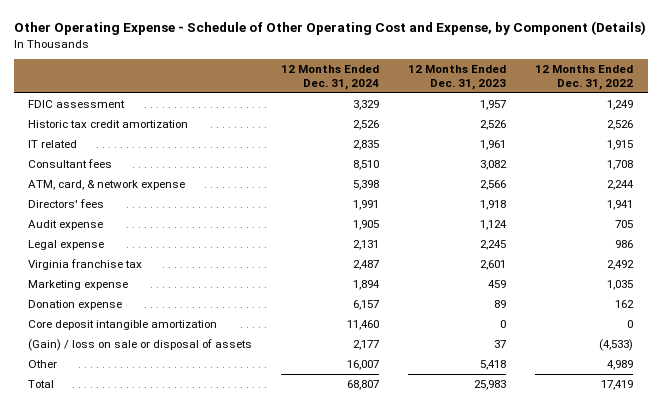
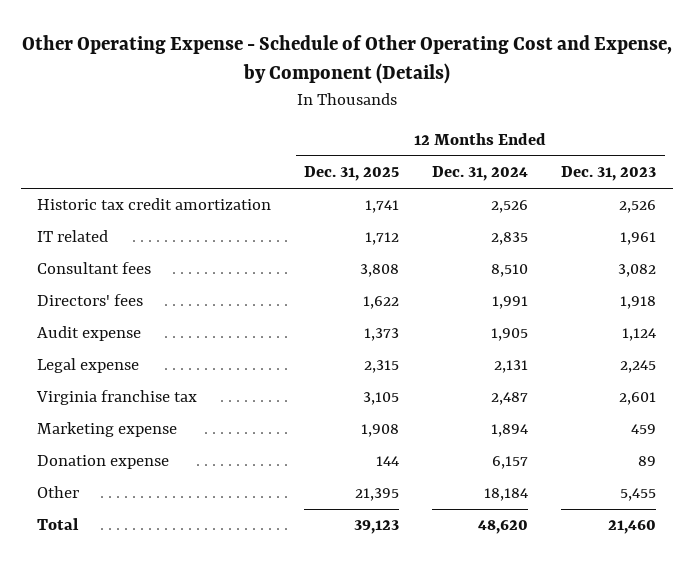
[535,65,634,90] 12 Months Ended Dec. 31, 2022 -> none
none -> [304,166,400,182] Dec. 31, 2025
[28,100,126,109] FDIC assessment -> none
[28,180,186,191] ATM, card, & network expense -> none
[28,320,218,331] Core deposit intangible amortization -> none
[28,339,253,352] (Gain) / loss on sale or disposal of assets -> none
[347,360,380,371] 16,007 -> [484,488,529,502] 18,184
[480,360,507,371] 5,418 -> [620,488,657,502] 5,455
[347,380,380,391] 68,807 -> [478,520,529,535] 48,620
[474,380,507,391] 25,983 -> [608,520,657,535] 21,460

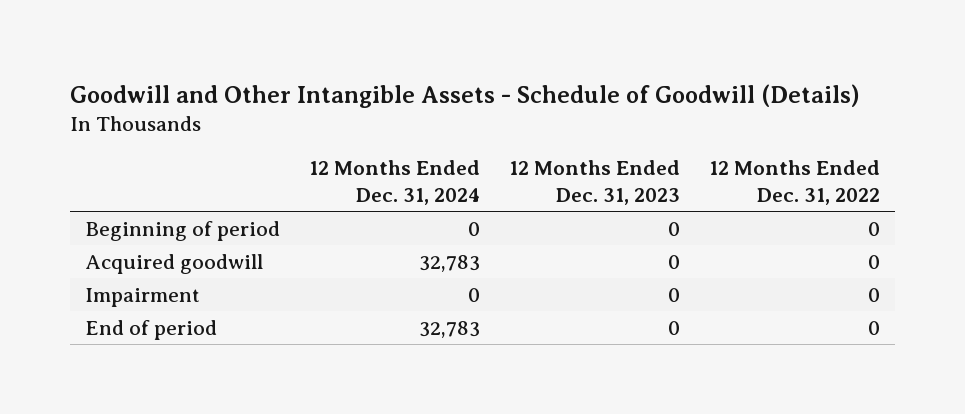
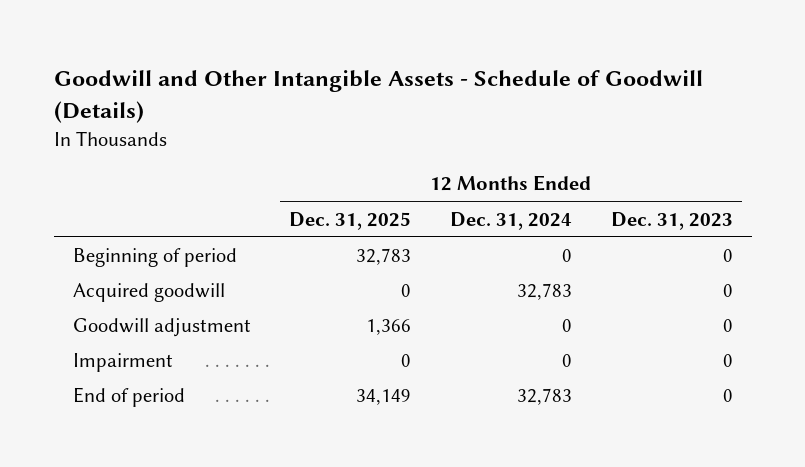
[709,160,881,206] 12 Months Ended Dec. 31, 2022 -> none
none -> [289,211,412,230] Dec. 31, 2025
none -> [72,318,251,338] Goodwill adjustment

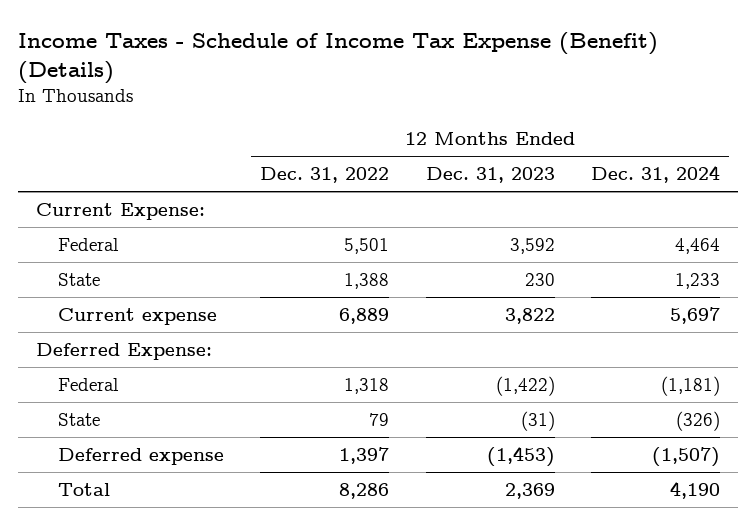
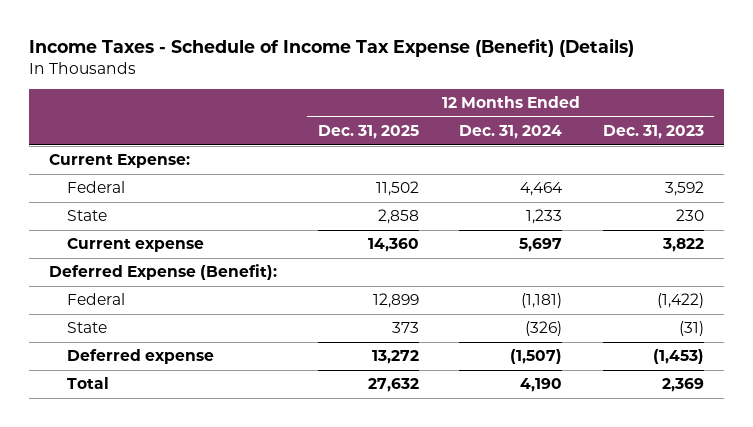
[260,167,390,184] Dec. 31, 2022 -> none
none -> [317,125,419,140] Dec. 31, 2025
[36,342,213,360] Deferred Expense: -> [49,264,278,281] Deferred Expense (Benefit):

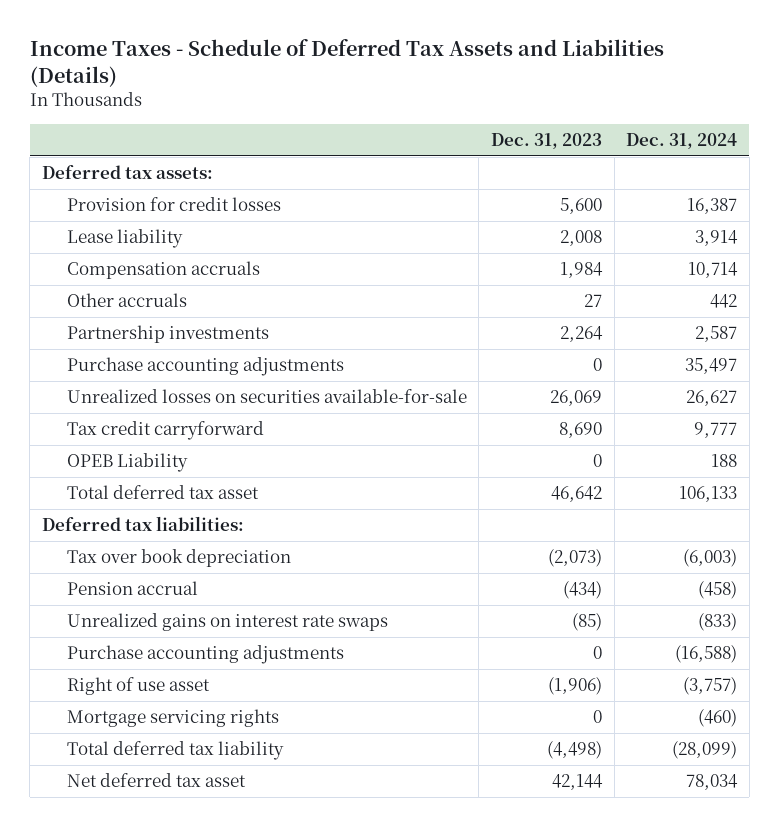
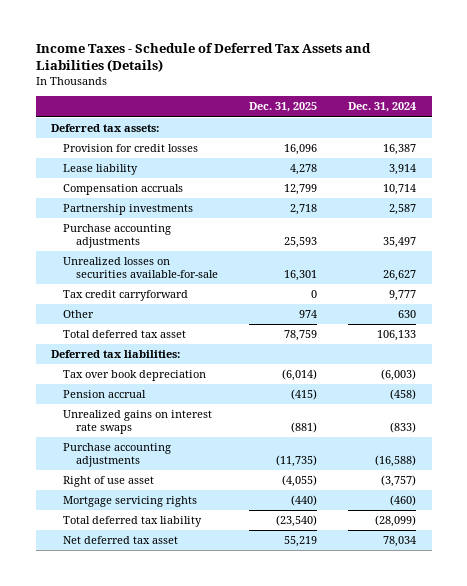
[491,132,603,149] Dec. 31, 2023 -> none
none -> [248,102,317,113] Dec. 31, 2025
[66,293,187,308] Other accruals -> none
[66,453,188,473] OPEB Liability -> none
none -> [63,310,95,319] Other

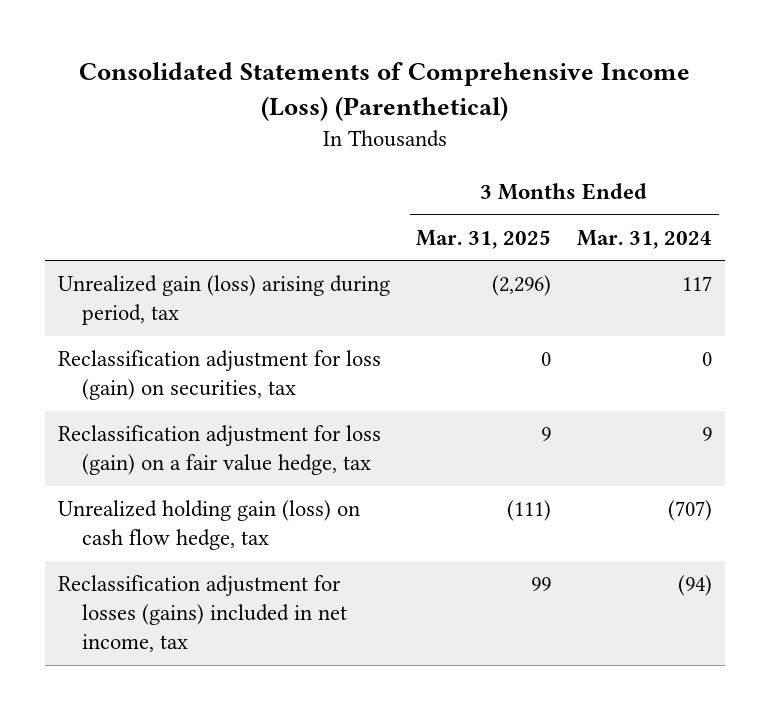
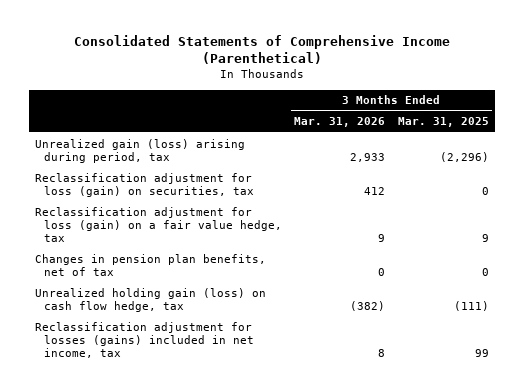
[79,61,691,122] Consolidated Statements of Comprehensive Income (Loss) (Parenthetical) -> [73,34,450,65] Consolidated Statements of Comprehensive Income (Parenthetical)
[577,229,713,249] Mar. 31, 2024 -> none
none -> [294,117,386,128] Mar. 31, 2026
none -> [34,253,266,276] Changes in pension plan benefits, net of tax

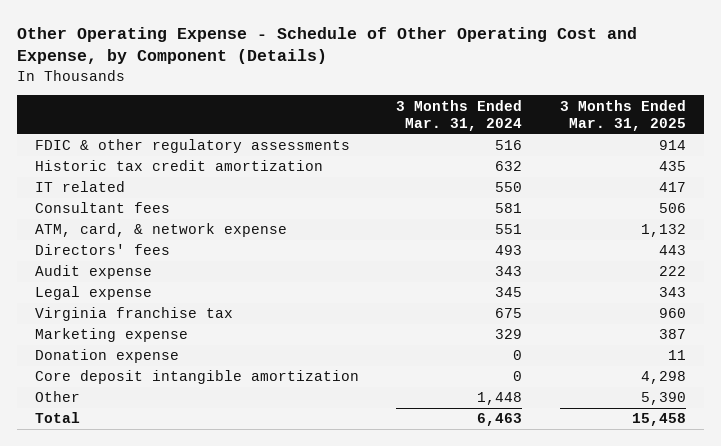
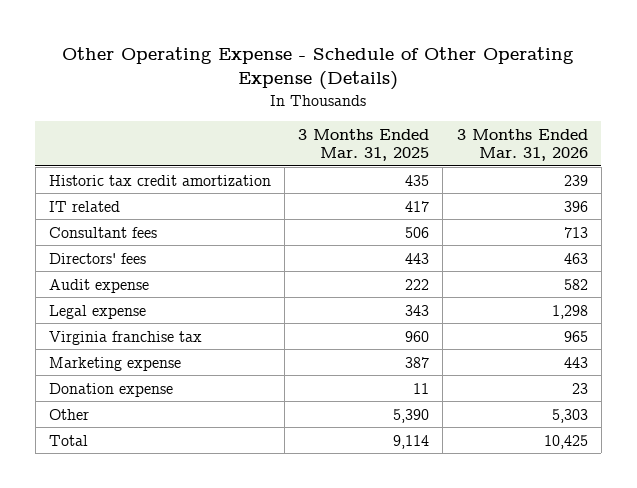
[16,27,637,65] Other Operating Expense - Schedule of Other Operating Cost and Expense, by Component (Details) -> [62,46,575,91] Other Operating Expense - Schedule of Other Operating Expense (Details)
[396,99,523,131] 3 Months Ended Mar. 31, 2024 -> none
none -> [456,128,588,161] 3 Months Ended Mar. 31, 2026
[35,139,351,154] FDIC & other regulatory assessments -> none
[35,223,288,238] ATM, card, & network expense -> none
[35,370,360,385] Core deposit intangible amortization -> none
[631,413,686,427] 15,458 -> [393,434,430,449] 9,114

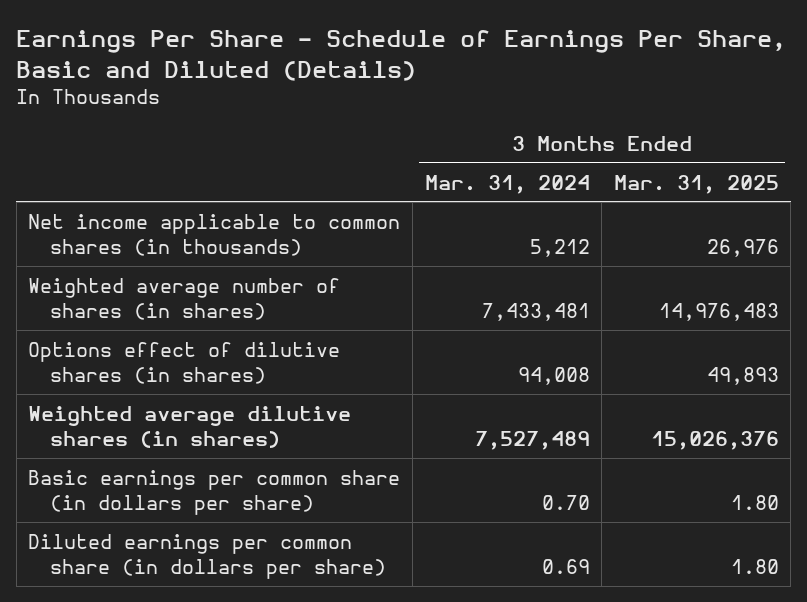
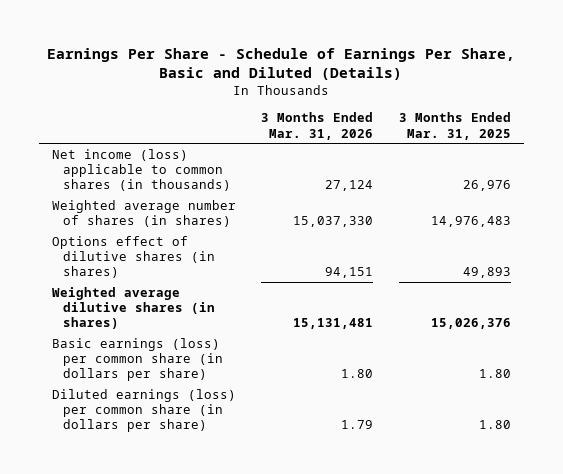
[424,174,590,194] Mar. 31, 2024 -> none
none -> [261,112,374,140] 3 Months Ended Mar. 31, 2026
[28,213,401,256] Net income applicable to common shares (in thousands) -> [51,148,232,192] Net income (loss) applicable to common shares (in thousands)
[28,469,401,515] Basic earnings per common share (in dollars per share) -> [51,337,224,382] Basic earnings (loss) per common share (in dollars per share)
[28,533,386,579] Diluted earnings per common share (in dollars per share) -> [51,388,236,433] Diluted earnings (loss) per common share (in dollars per share)

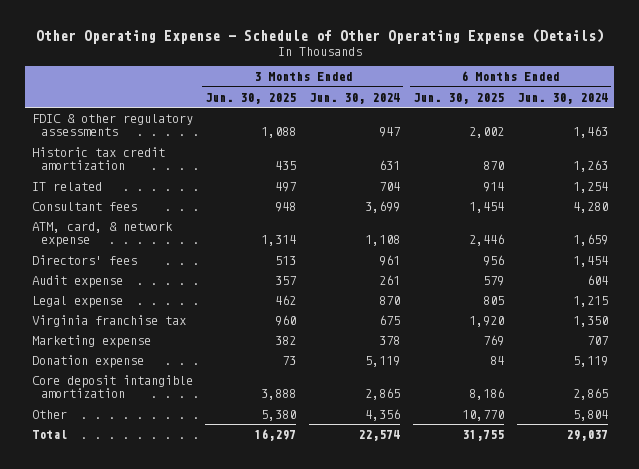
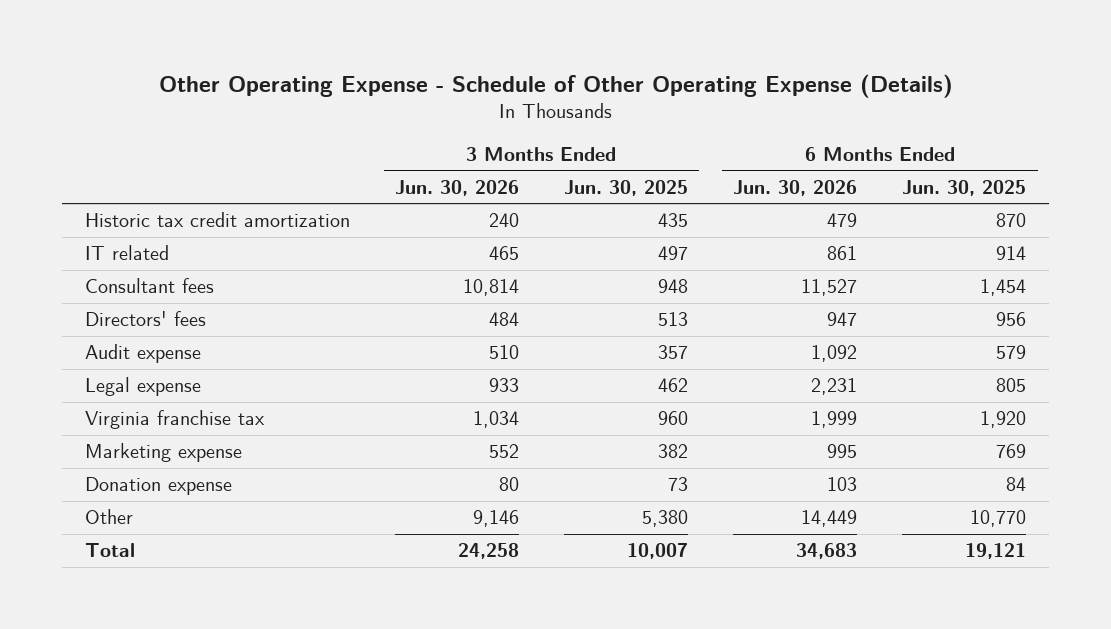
[309,92,401,104] Jun. 30, 2024 -> none
[516,92,608,104] Jun. 30, 2024 -> none
none -> [394,179,519,196] Jun. 30, 2026
none -> [733,179,858,196] Jun. 30, 2026
[31,114,193,137] FDIC & other regulatory assessments -> none
[31,222,173,248] ATM, card, & network expense -> none
[31,375,193,399] Core deposit intangible amortization -> none
[254,429,297,442] 16,297 -> [627,543,689,560] 10,007
[462,430,505,442] 31,755 -> [965,543,1027,560] 19,121

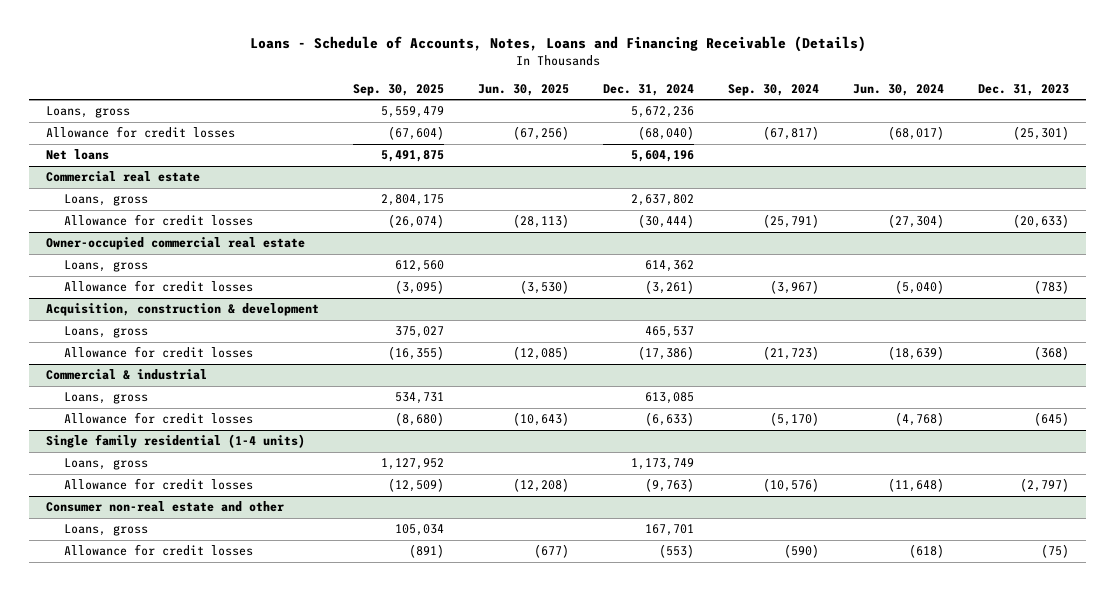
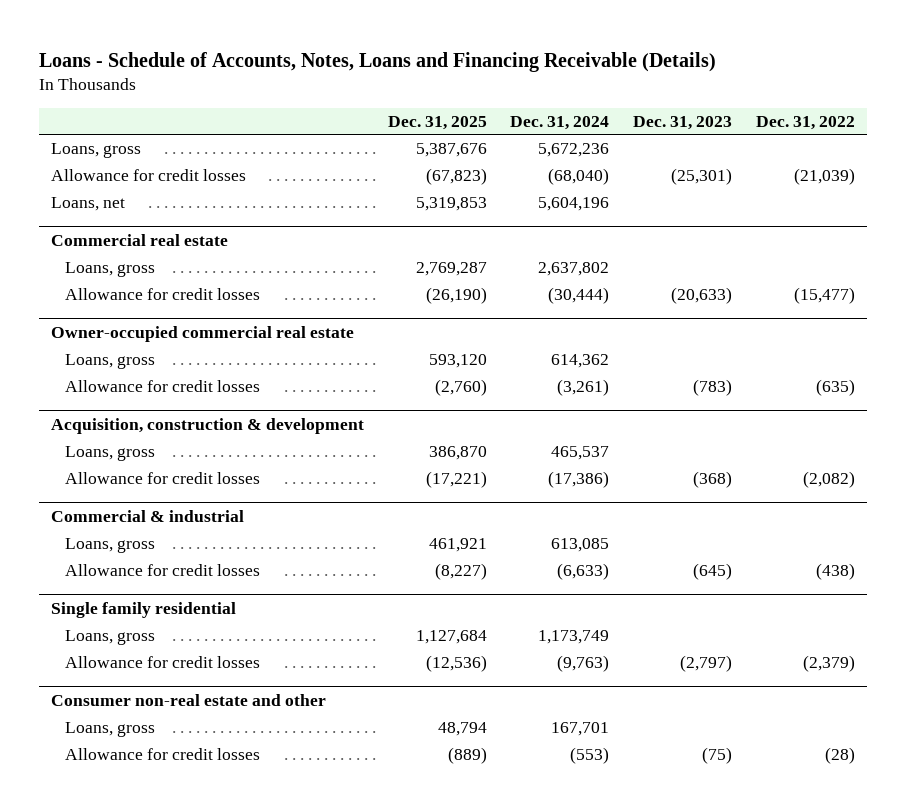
[353,83,445,96] Sep. 30, 2025 -> none
[478,83,570,96] Jun. 30, 2025 -> none
[727,83,819,96] Sep. 30, 2024 -> none
[852,83,944,96] Jun. 30, 2024 -> none
none -> [387,115,487,130] Dec. 31, 2025
none -> [755,115,855,130] Dec. 31, 2022
[46,149,110,161] Net loans -> [51,197,126,212] Loans, net
[46,434,306,449] Single family residential (1-4 units) -> [51,601,237,618] Single family residential

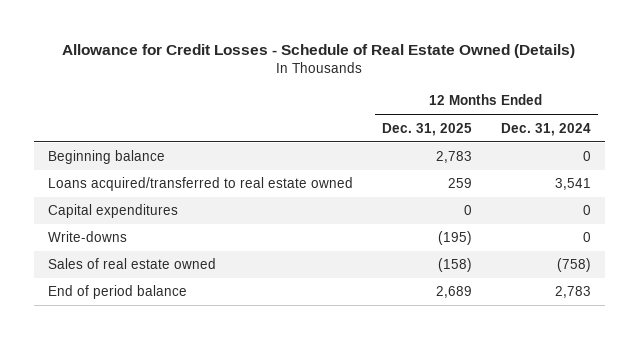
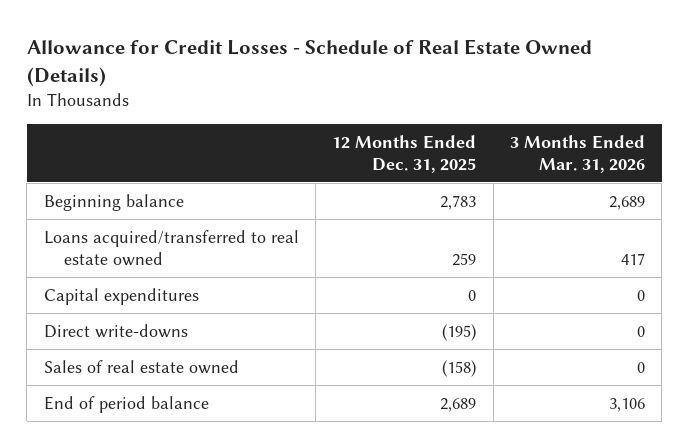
[500,122,591,136] Dec. 31, 2024 -> none
none -> [510,134,646,173] 3 Months Ended Mar. 31, 2026
[48,231,128,243] Write-downs -> [43,323,188,338] Direct write-downs

